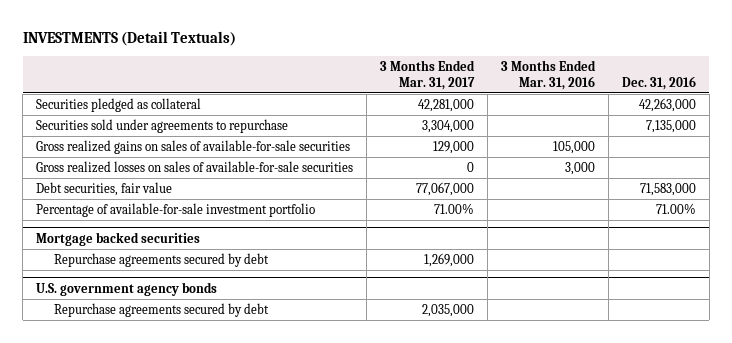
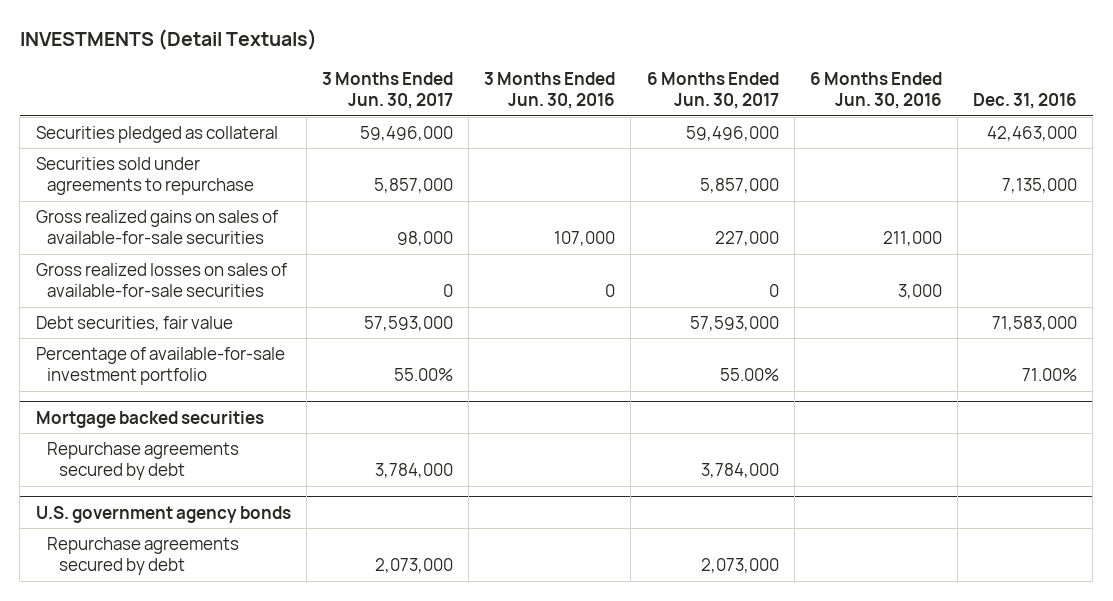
[380,60,476,90] 3 Months Ended Mar. 31, 2017 -> none
[500,60,596,90] 3 Months Ended Mar. 31, 2016 -> none
none -> [321,71,453,110] 3 Months Ended Jun. 30, 2017
none -> [484,71,616,110] 3 Months Ended Jun. 30, 2016
none -> [646,71,779,110] 6 Months Ended Jun. 30, 2017
none -> [809,71,942,110] 6 Months Ended Jun. 30, 2016
[638,98,696,113] 42,263,000 -> [987,125,1078,141] 42,463,000

